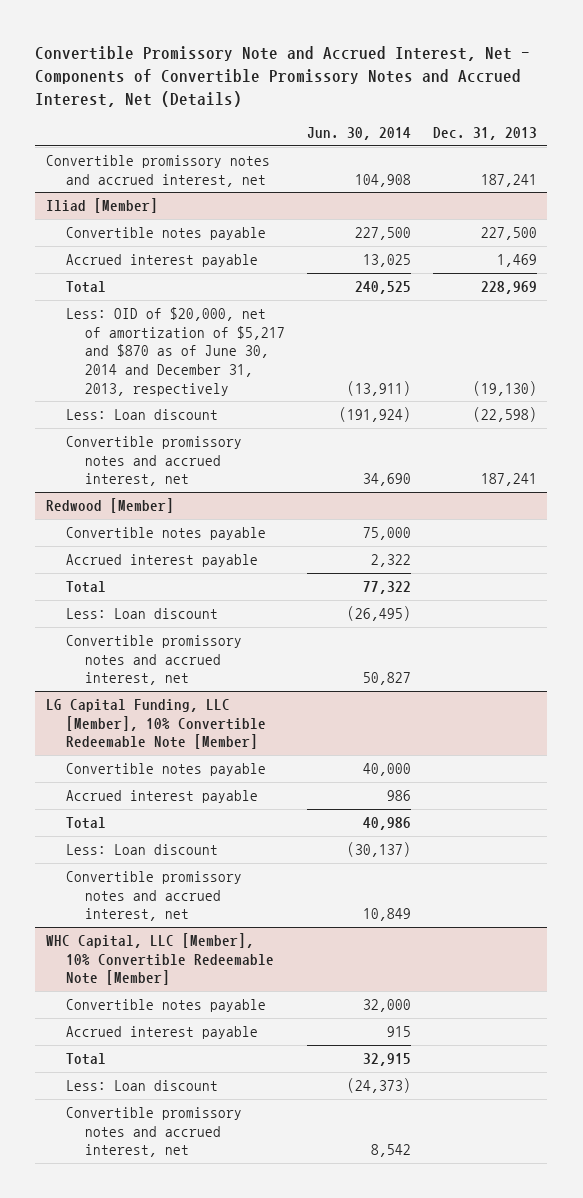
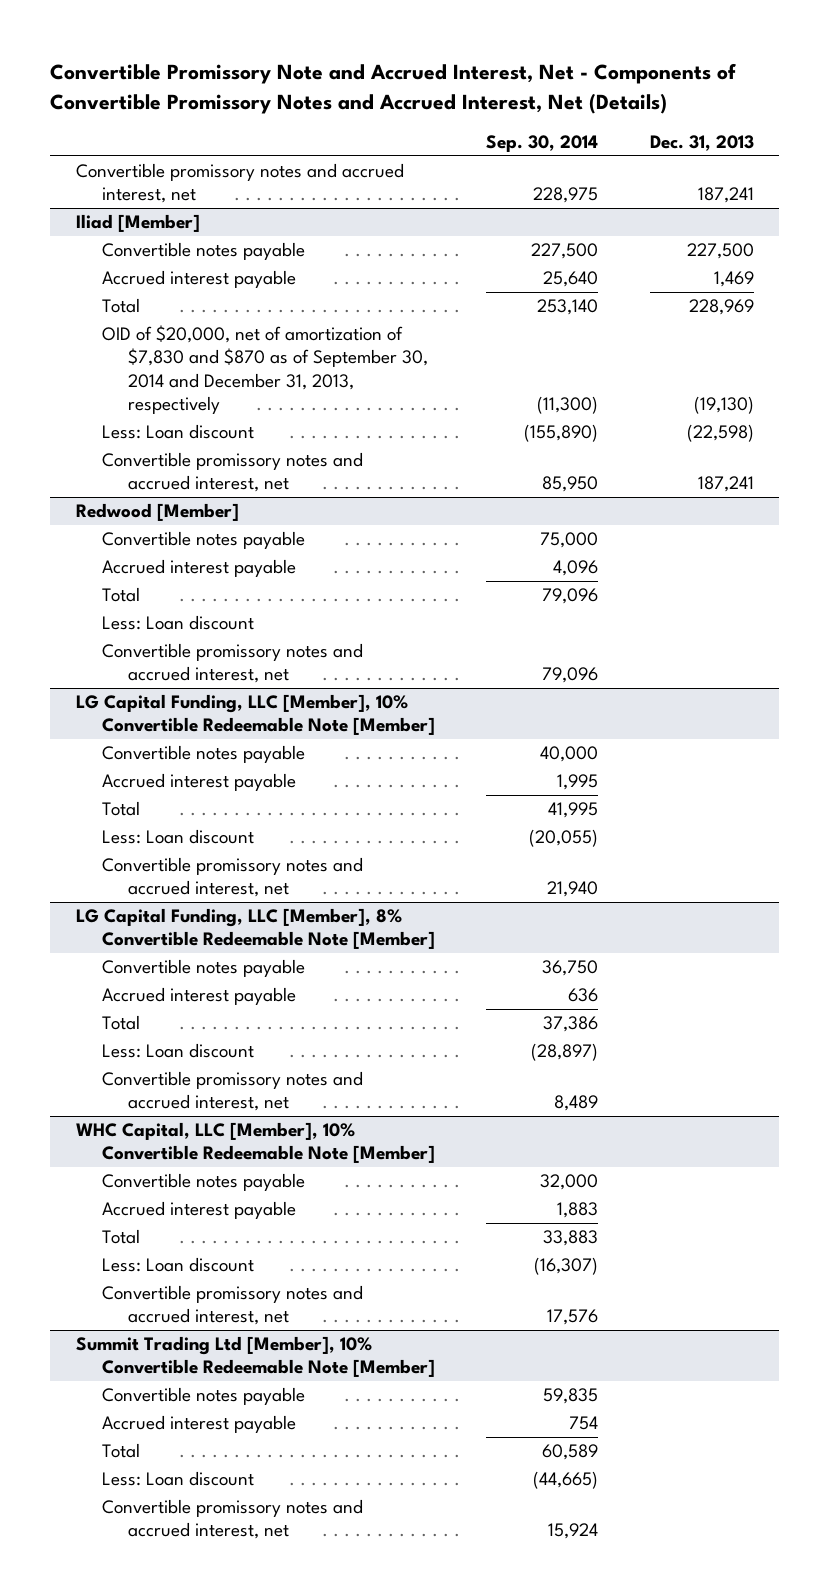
[306,127,411,141] Jun. 30, 2014 -> none
none -> [486,134,599,152] Sep. 30, 2014
[65,307,286,396] Less: OID of $20,000, net of amortization of $5,217 and $870 as of June 30, 2014 and December 31, 2013, respectively -> [101,325,428,414] OID of $20,000, net of amortization of $7,830 and $870 as of September 30, 2014 and December 31, 2013, respectively
none -> [75,908,435,950] LG Capital Funding, LLC [Member], 8% Convertible Redeemable Note [Member]
none -> [101,959,305,978] Convertible notes payable
none -> [101,987,296,1006] Accrued interest payable
none -> [101,1015,140,1031] Total
none -> [101,1043,254,1059] Less: Loan discount
none -> [101,1071,363,1112] Convertible promissory notes and accrued interest, net
none -> [75,1336,435,1378] Summit Trading Ltd [Member], 10% Convertible Redeemable Note [Member]
none -> [101,1387,305,1406] Convertible notes payable
none -> [101,1415,296,1434] Accrued interest payable
none -> [101,1443,140,1459] Total
none -> [101,1471,254,1487] Less: Loan discount
none -> [101,1499,363,1540] Convertible promissory notes and accrued interest, net

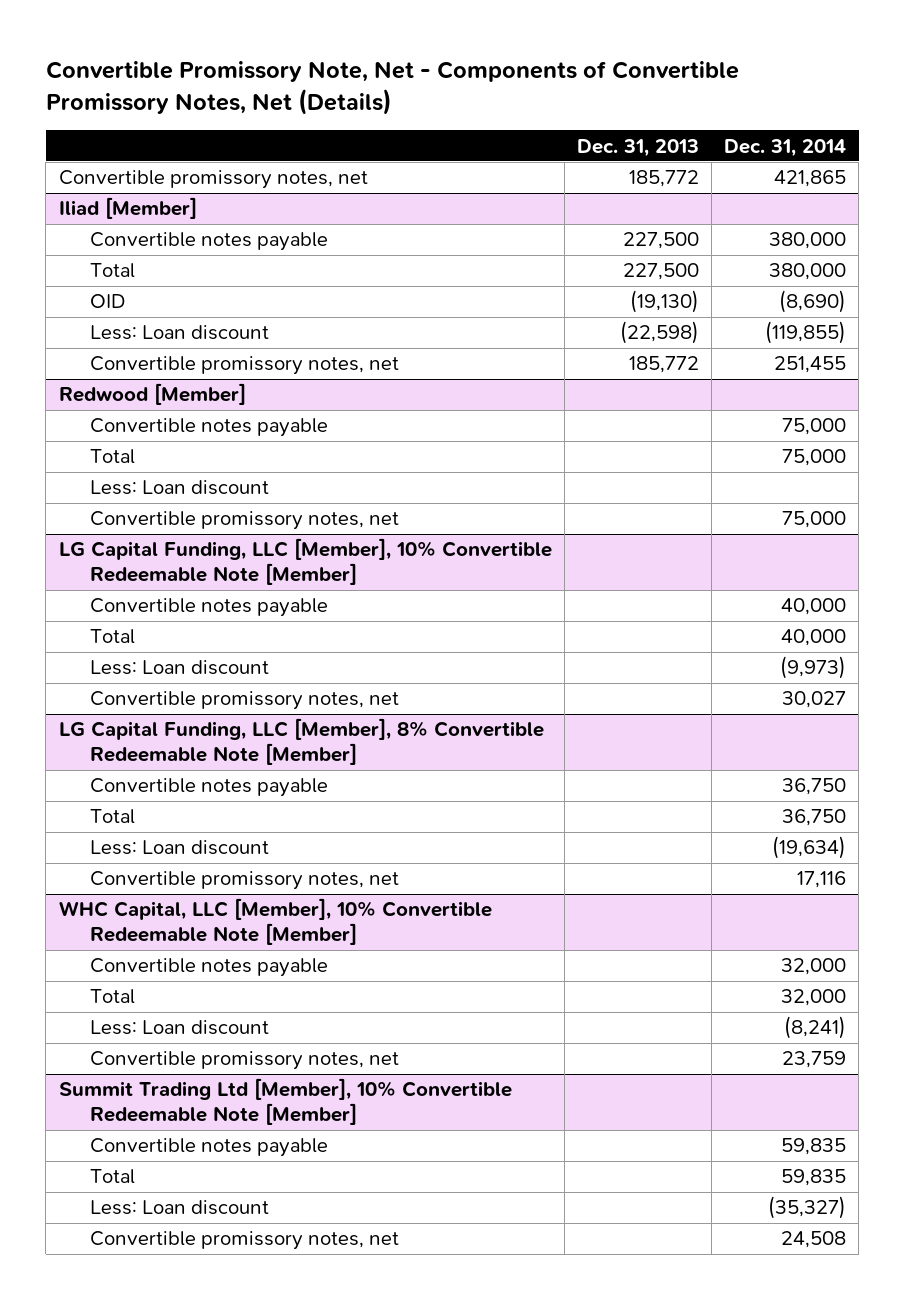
[50,63,737,114] Convertible Promissory Note and Accrued Interest, Net - Components of Convertible Promissory Notes and Accrued Interest, Net (Details) -> [45,60,739,115] Convertible Promissory Note, Net - Components of Convertible Promissory Notes, Net (Details)
[486,134,599,152] Sep. 30, 2014 -> none
none -> [724,138,847,157] Dec. 31, 2014
[75,163,404,204] Convertible promissory notes and accrued interest, net -> [58,170,368,190] Convertible promissory notes, net
[697,187,754,204] 187,241 -> [628,170,699,188] 185,772
[101,270,296,289] Accrued interest payable -> none
[688,299,754,316] 228,969 -> [622,263,699,281] 227,500
[101,325,428,414] OID of $20,000, net of amortization of $7,830 and $870 as of September 30, 2014 and December 31, 2013, respectively -> [90,294,126,309] OID
[101,452,363,493] Convertible promissory notes and accrued interest, net -> [90,356,400,376] Convertible promissory notes, net
[697,476,754,493] 187,241 -> [628,356,699,374] 185,772
[101,559,296,578] Accrued interest payable -> none
[101,643,363,684] Convertible promissory notes and accrued interest, net -> [90,511,400,531] Convertible promissory notes, net
[101,773,296,792] Accrued interest payable -> none
[101,857,363,898] Convertible promissory notes and accrued interest, net -> [90,691,400,711] Convertible promissory notes, net
[101,987,296,1006] Accrued interest payable -> none
[101,1071,363,1112] Convertible promissory notes and accrued interest, net -> [90,871,400,891] Convertible promissory notes, net
[101,1201,296,1220] Accrued interest payable -> none
[101,1285,363,1326] Convertible promissory notes and accrued interest, net -> [90,1051,400,1071] Convertible promissory notes, net
[101,1415,296,1434] Accrued interest payable -> none
[101,1499,363,1540] Convertible promissory notes and accrued interest, net -> [90,1231,400,1251] Convertible promissory notes, net

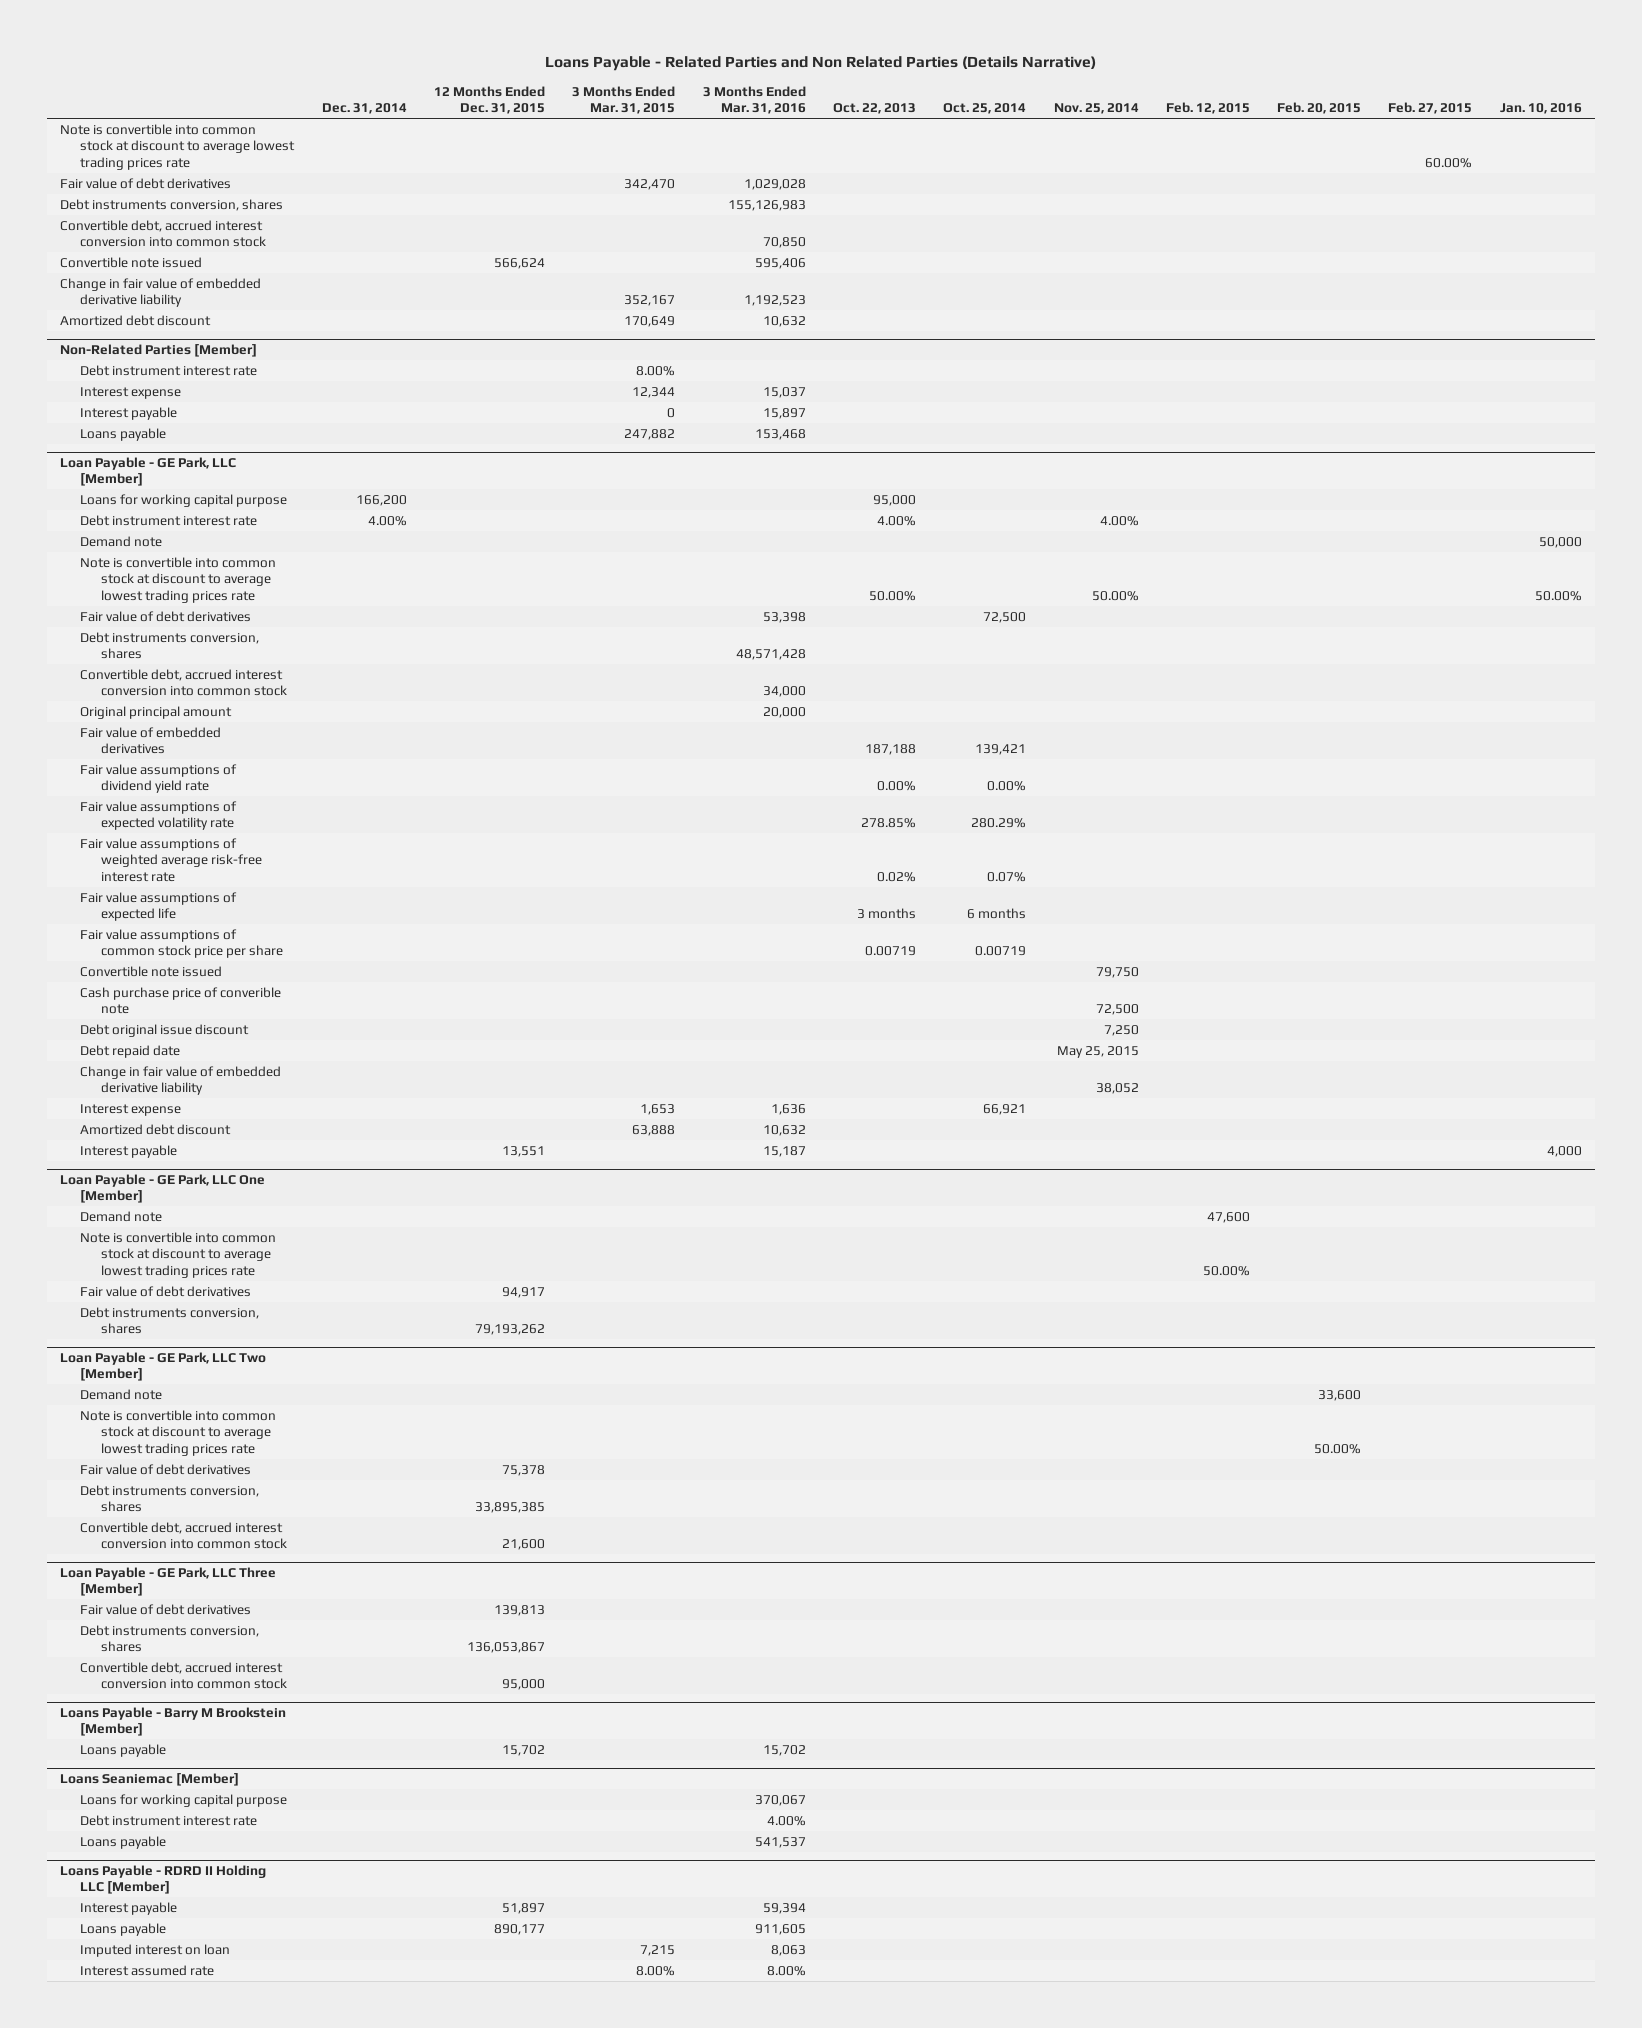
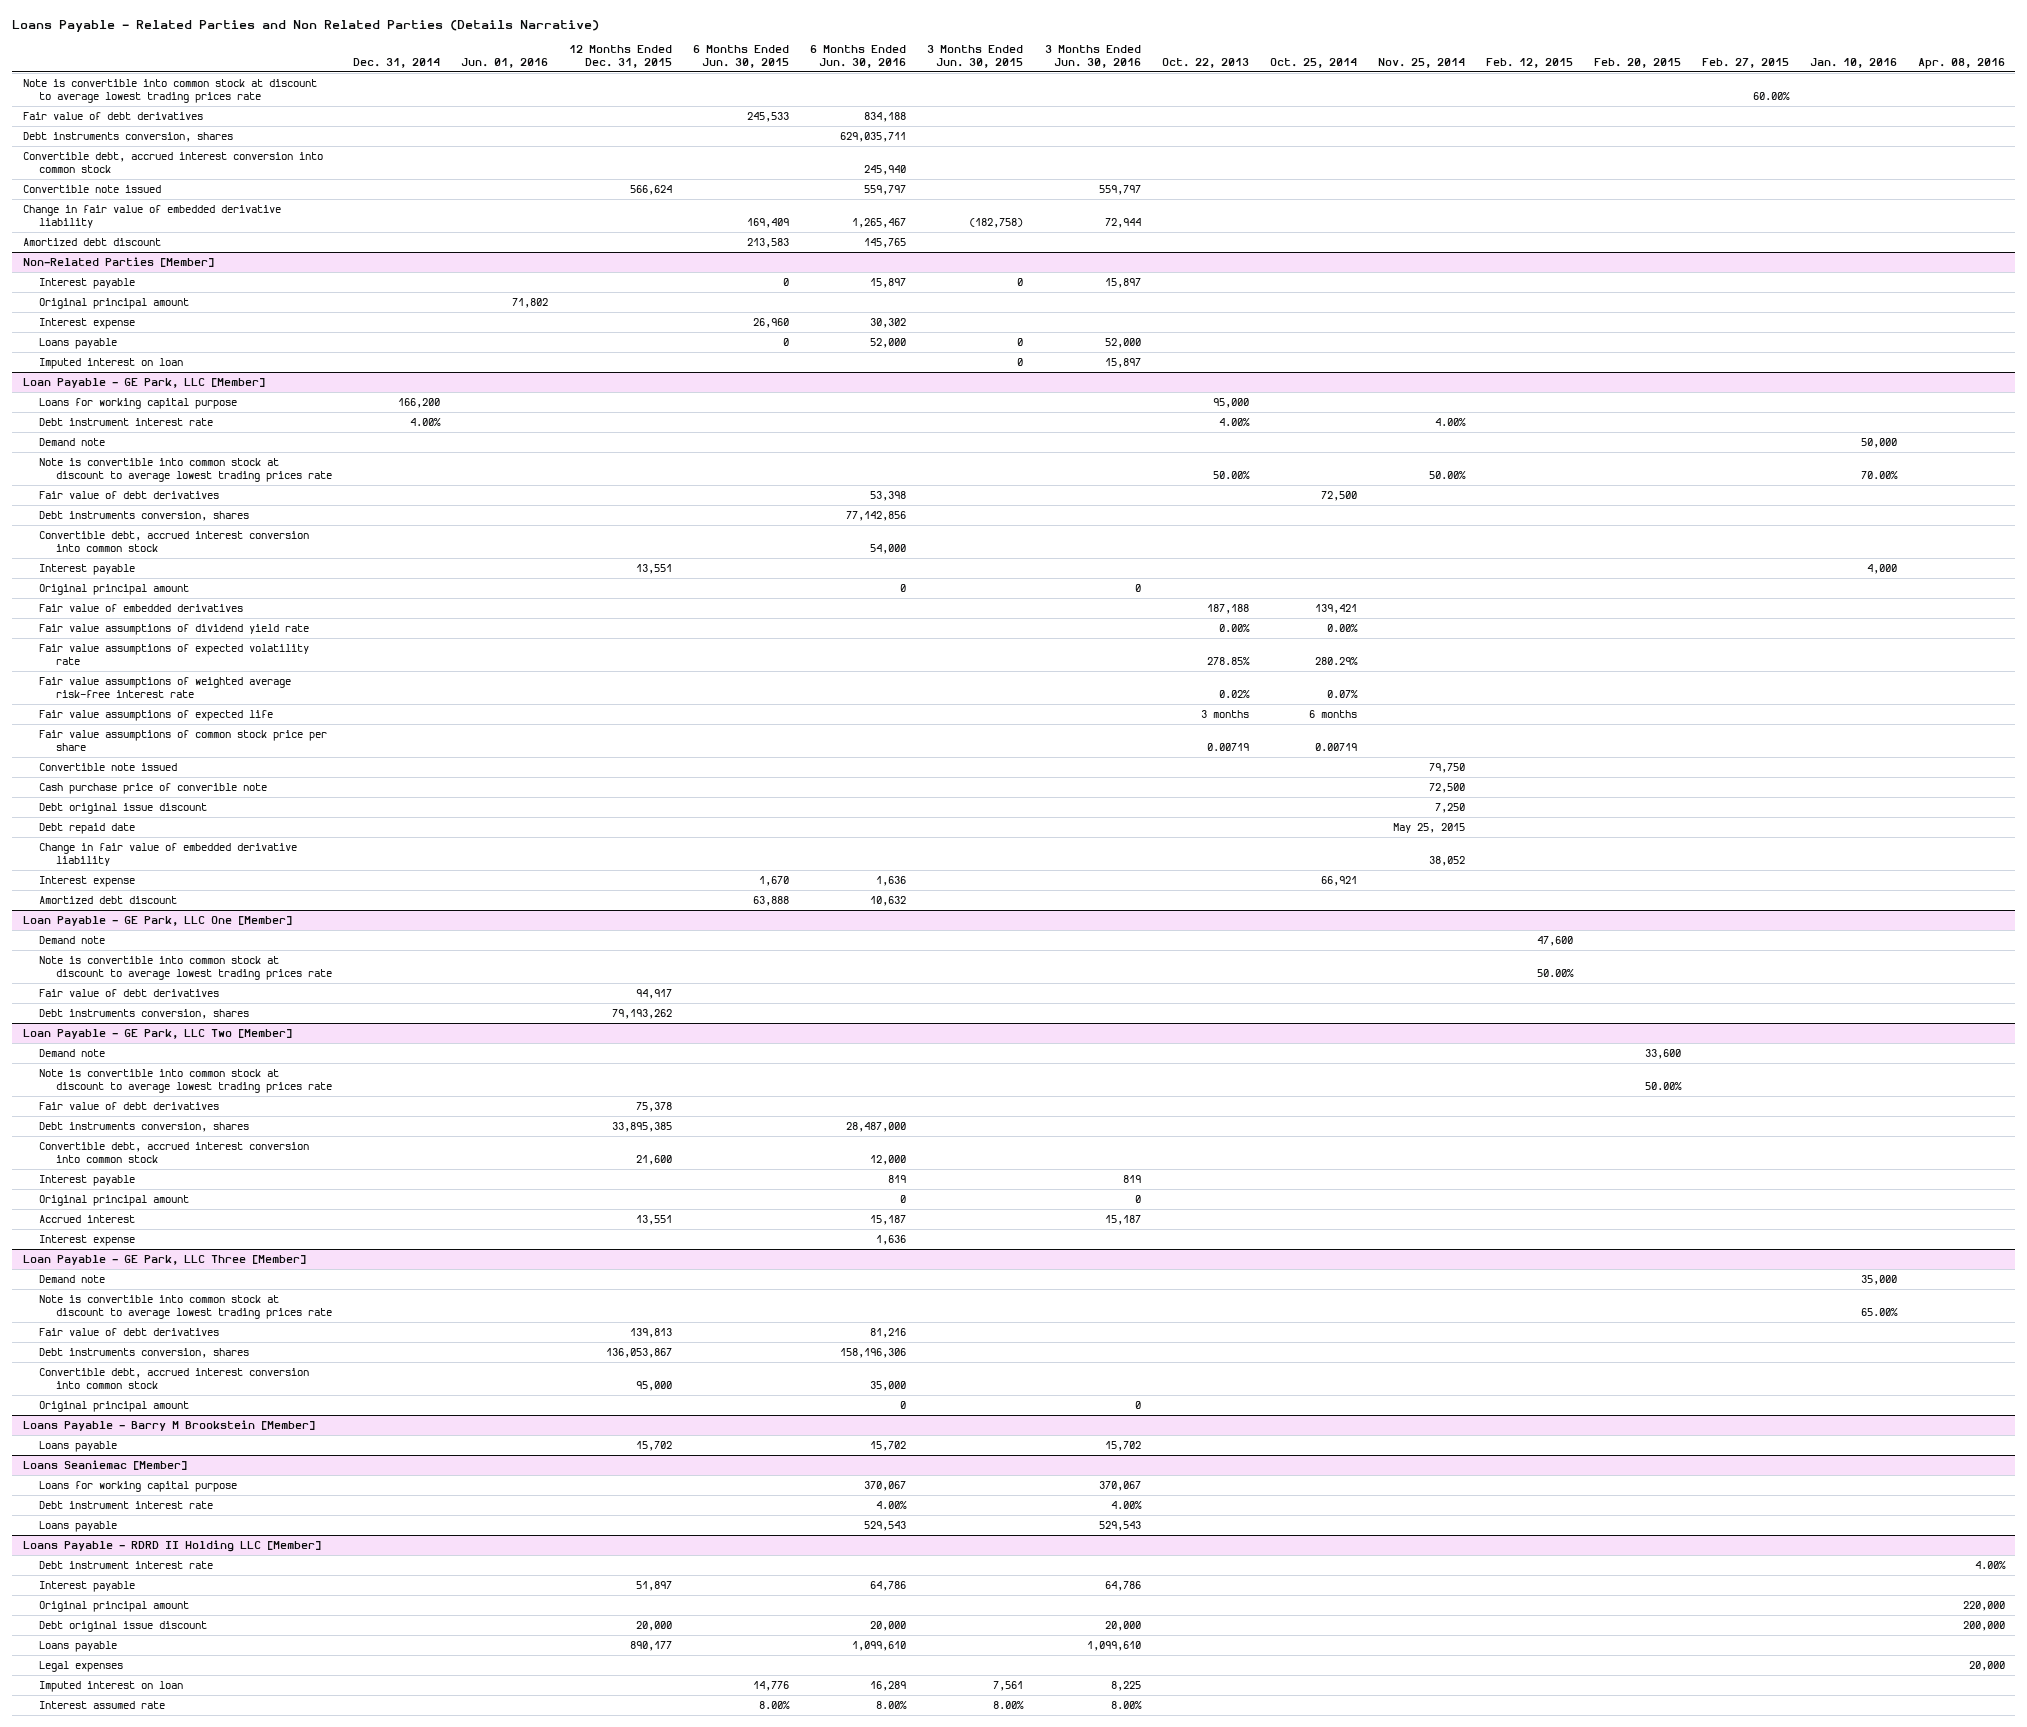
[572,85,676,115] 3 Months Ended Mar. 31, 2015 -> none
[702,85,806,115] 3 Months Ended Mar. 31, 2016 -> none
none -> [461,58,549,69] Jun. 01, 2016
none -> [693,45,790,69] 6 Months Ended Jun. 30, 2015
none -> [810,45,907,69] 6 Months Ended Jun. 30, 2016
none -> [927,45,1024,69] 3 Months Ended Jun. 30, 2015
none -> [1044,45,1141,69] 3 Months Ended Jun. 30, 2016
none -> [1917,58,2005,70] Apr. 08, 2016
[80,364,258,376] Debt instrument interest rate -> none
none -> [39,297,190,309] Original principal amount
[80,386,182,399] Interest expense -> [39,317,136,329] Interest expense
none -> [39,357,184,369] Imputed interest on loan
[1534,590,1582,601] 50.00% -> [1860,470,1898,479] 70.00%
[80,1144,178,1158] Interest payable -> [39,563,136,575] Interest payable
none -> [39,1174,136,1186] Interest payable
none -> [39,1194,190,1206] Original principal amount
none -> [39,1214,136,1223] Accrued interest
none -> [39,1234,136,1246] Interest expense
none -> [39,1274,106,1283] Demand note
none -> [39,1294,333,1319] Note is convertible into common stock at discount to average lowest trading prices rate
none -> [39,1400,190,1412] Original principal amount
none -> [39,1560,214,1569] Debt instrument interest rate
none -> [39,1600,190,1612] Original principal amount
none -> [39,1620,208,1632] Debt original issue discount
none -> [39,1660,124,1672] Legal expenses

